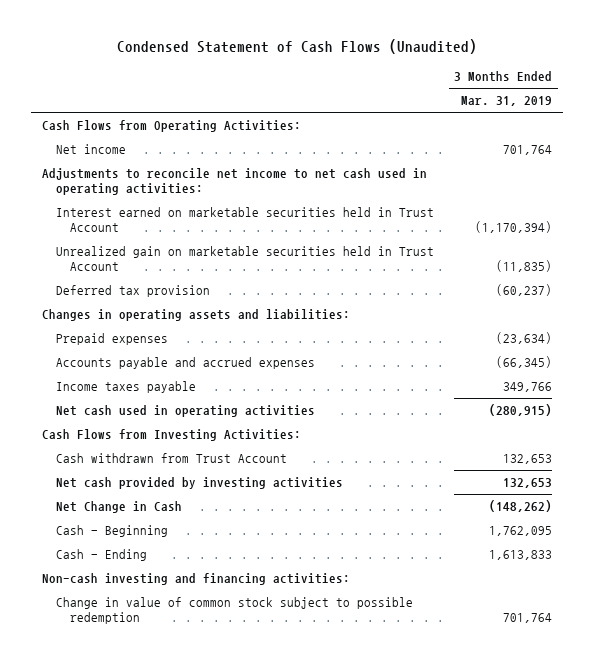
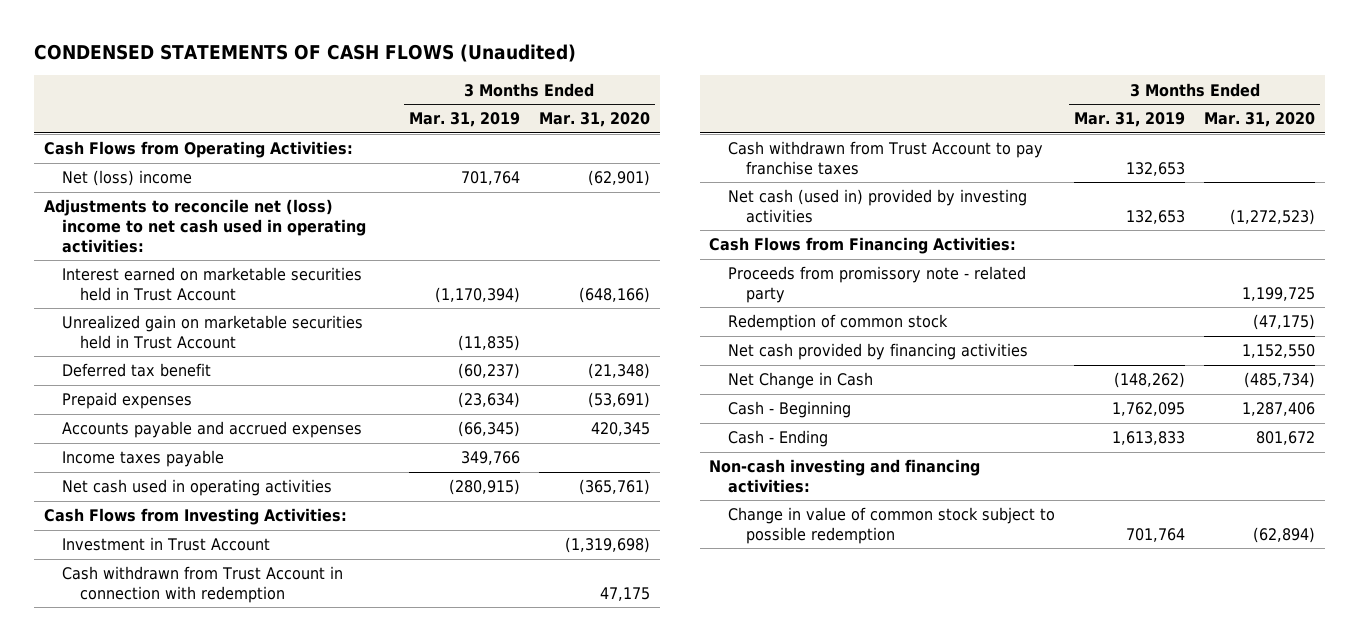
[117,39,478,55] Condensed Statement of Cash Flows (Unaudited) -> [34,44,577,63] CONDENSED STATEMENTS OF CASH FLOWS (Unaudited)
none -> [538,112,650,128] Mar. 31, 2020
[55,144,126,155] Net income -> [62,170,193,187] Net (loss) income
[41,168,427,196] Adjustments to reconcile net income to net cash used in operating activities: -> [44,199,367,253] Adjustments to reconcile net (loss) income to net cash used in operating activities:
[41,309,350,322] Changes in operating assets and liabilities: -> none
[55,285,210,298] Deferred tax provision -> [62,363,212,378] Deferred tax benefit
none -> [62,537,271,552] Investment in Trust Account
none -> [62,566,344,603] Cash withdrawn from Trust Account in connection with redemption
[55,453,287,464] Cash withdrawn from Trust Account -> [727,141,1043,175] Cash withdrawn from Trust Account to pay franchise taxes
[55,477,343,490] Net cash provided by investing activities -> [727,189,1027,223] Net cash (used in) provided by investing activities
none -> [709,237,1017,255] Cash Flows from Financing Activities:
none -> [727,266,1026,303] Proceeds from promissory note - related party
none -> [727,314,948,332] Redemption of common stock
none -> [727,343,1028,361] Net cash provided by financing activities

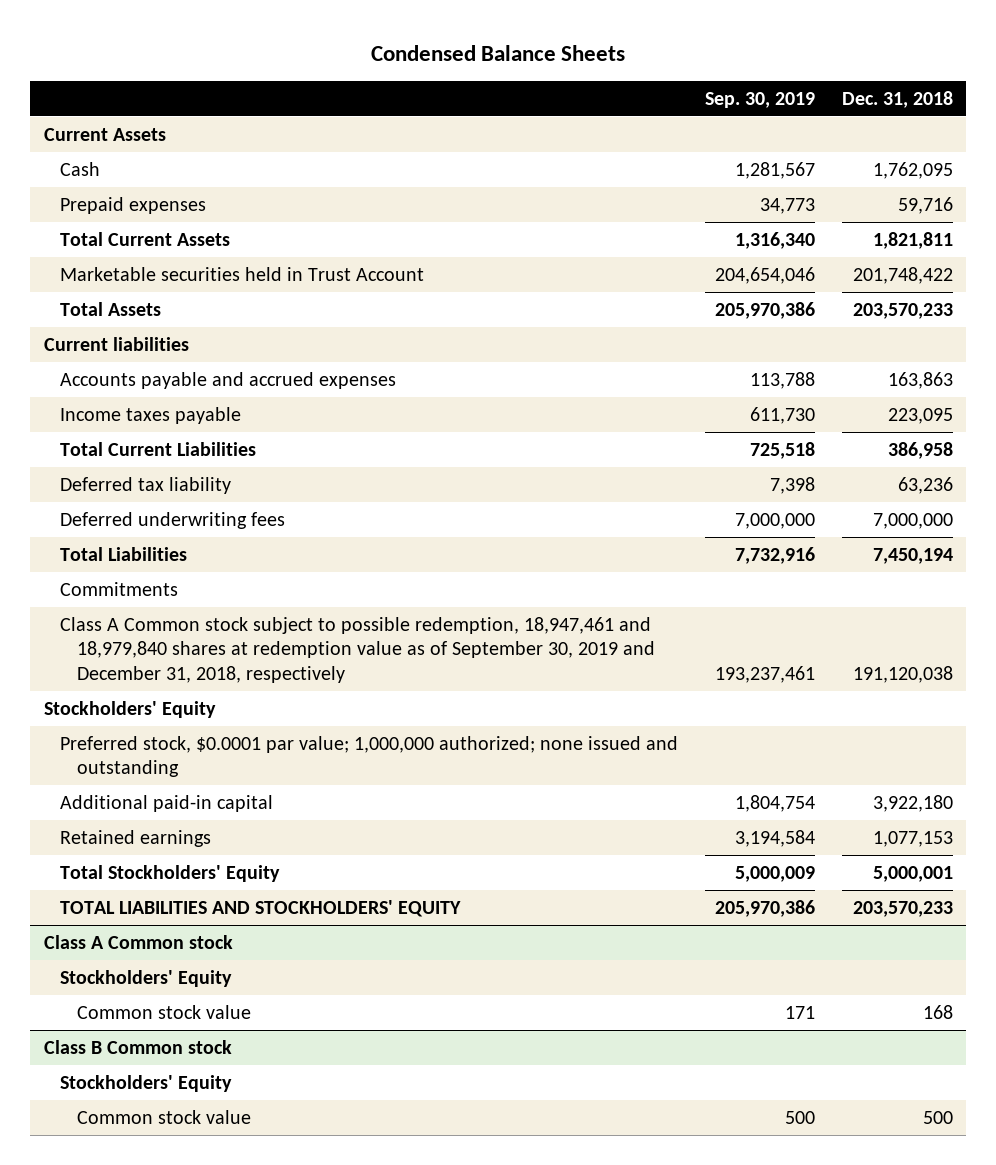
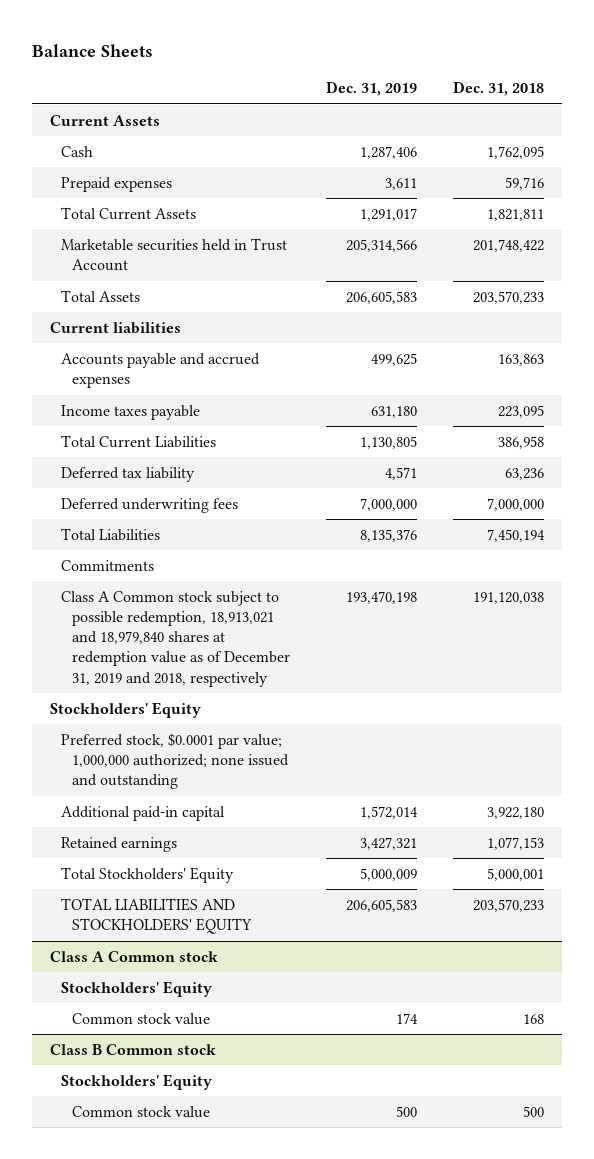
[371,45,626,62] Condensed Balance Sheets -> [32,43,154,57] Balance Sheets
[704,91,815,108] Sep. 30, 2019 -> none
none -> [326,81,418,97] Dec. 31, 2019
[60,616,656,683] Class A Common stock subject to possible redemption, 18,947,461 and 18,979,840 shares at redemption value as of September 30, 2019 and December 31, 2018, respectively -> [61,590,291,687] Class A Common stock subject to possible redemption, 18,913,021 and 18,979,840 shares at redemption value as of December 31, 2019 and 2018, respectively

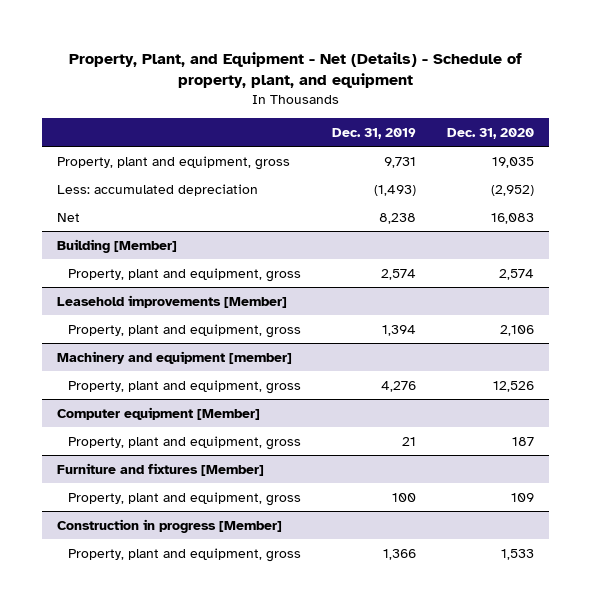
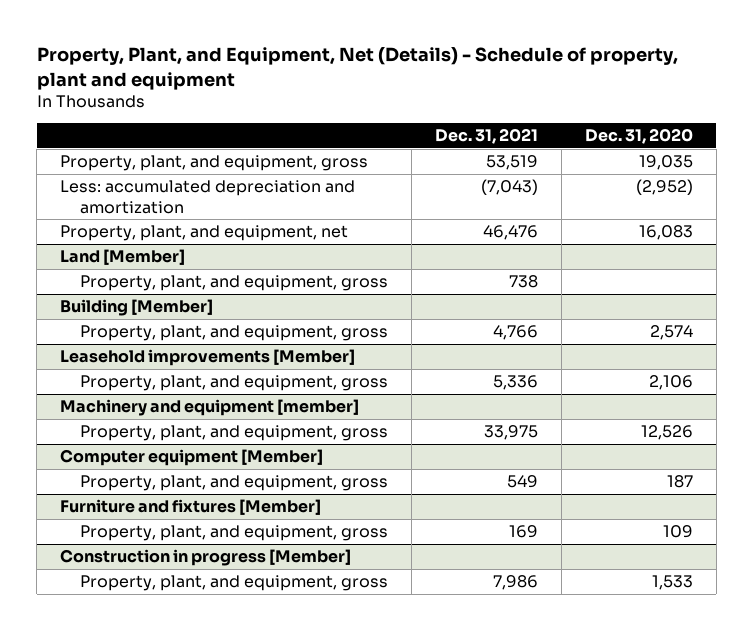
[68,51,522,89] Property, Plant, and Equipment - Net (Details) - Schedule of property, plant, and equipment -> [36,47,678,90] Property, Plant, and Equipment, Net (Details) - Schedule of property, plant and equipment
[331,127,416,139] Dec. 31, 2019 -> none
none -> [434,128,538,145] Dec. 31, 2021
[57,155,291,170] Property, plant and equipment, gross -> [60,155,369,172] Property, plant, and equipment, gross
[57,183,259,196] Less: accumulated depreciation -> [60,180,356,214] Less: accumulated depreciation and amortization
[57,212,81,222] Net -> [60,225,349,242] Property, plant, and equipment, net
none -> [60,249,186,266] Land [Member]
none -> [80,275,389,292] Property, plant, and equipment, gross
[67,267,301,282] Property, plant and equipment, gross -> [80,325,389,342] Property, plant, and equipment, gross
[67,323,301,338] Property, plant and equipment, gross -> [80,375,389,392] Property, plant, and equipment, gross
[67,379,301,394] Property, plant and equipment, gross -> [80,425,389,442] Property, plant, and equipment, gross
[67,435,301,450] Property, plant and equipment, gross -> [80,475,389,492] Property, plant, and equipment, gross
[67,491,301,506] Property, plant and equipment, gross -> [80,525,389,542] Property, plant, and equipment, gross
[67,547,301,562] Property, plant and equipment, gross -> [80,575,389,592] Property, plant, and equipment, gross

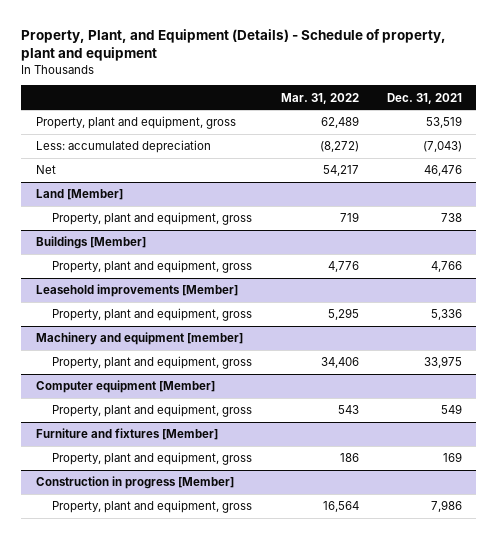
[36,47,678,90] Property, Plant, and Equipment, Net (Details) - Schedule of property, plant and equipment -> [21,28,447,61] Property, Plant, and Equipment (Details) - Schedule of property, plant and equipment
[584,128,693,145] Dec. 31, 2020 -> none
none -> [280,92,359,104] Mar. 31, 2022
[60,155,369,172] Property, plant, and equipment, gross -> [35,116,236,130] Property, plant and equipment, gross
[60,180,356,214] Less: accumulated depreciation and amortization -> [35,140,211,154] Less: accumulated depreciation
[60,225,349,242] Property, plant, and equipment, net -> [35,165,56,175] Net
[80,275,389,292] Property, plant, and equipment, gross -> [52,212,253,226] Property, plant and equipment, gross
[60,299,214,317] Building [Member] -> [35,236,146,250] Buildings [Member]
[80,325,389,342] Property, plant, and equipment, gross -> [52,260,253,274] Property, plant and equipment, gross
[80,375,389,392] Property, plant, and equipment, gross -> [52,308,253,322] Property, plant and equipment, gross
[80,425,389,442] Property, plant, and equipment, gross -> [52,356,253,370] Property, plant and equipment, gross
[80,475,389,492] Property, plant, and equipment, gross -> [52,404,253,418] Property, plant and equipment, gross
[80,525,389,542] Property, plant, and equipment, gross -> [52,452,253,466] Property, plant and equipment, gross
[80,575,389,592] Property, plant, and equipment, gross -> [52,500,253,514] Property, plant and equipment, gross

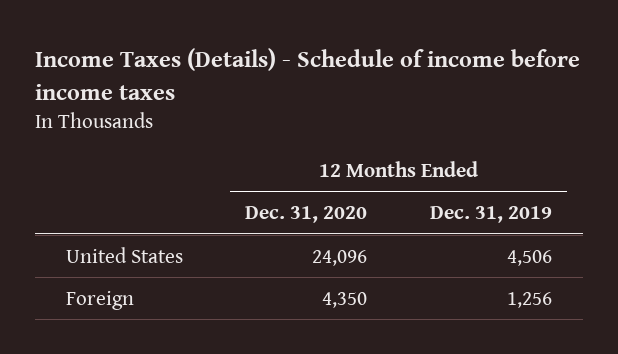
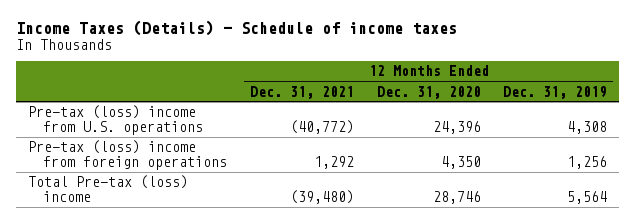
[34,48,580,100] Income Taxes (Details) - Schedule of income before income taxes -> [16,20,458,37] Income Taxes (Details) - Schedule of income taxes
none -> [249,85,354,99] Dec. 31, 2021
[65,246,183,263] United States -> none
none -> [27,105,203,136] Pre-tax (loss) income from U.S. operations
[65,290,134,310] Foreign -> [27,140,227,171] Pre-tax (loss) income from foreign operations
none -> [27,175,188,203] Total Pre-tax (loss) income

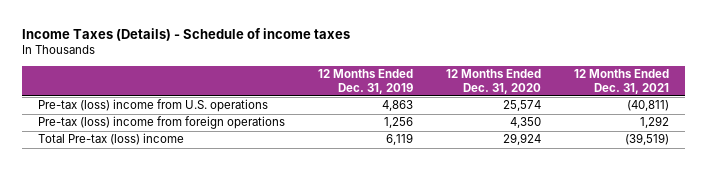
[289,120,354,135] (40,772) -> [626,100,669,112] (40,811)
[432,121,481,135] 24,396 -> [503,100,542,112] 25,574
[567,121,608,135] 4,308 -> [382,100,414,112] 4,863
[289,190,354,205] (39,480) -> [624,133,669,146] (39,519)
[432,191,481,205] 28,746 -> [503,133,542,146] 29,924
[567,191,608,205] 5,564 -> [386,133,414,146] 6,119

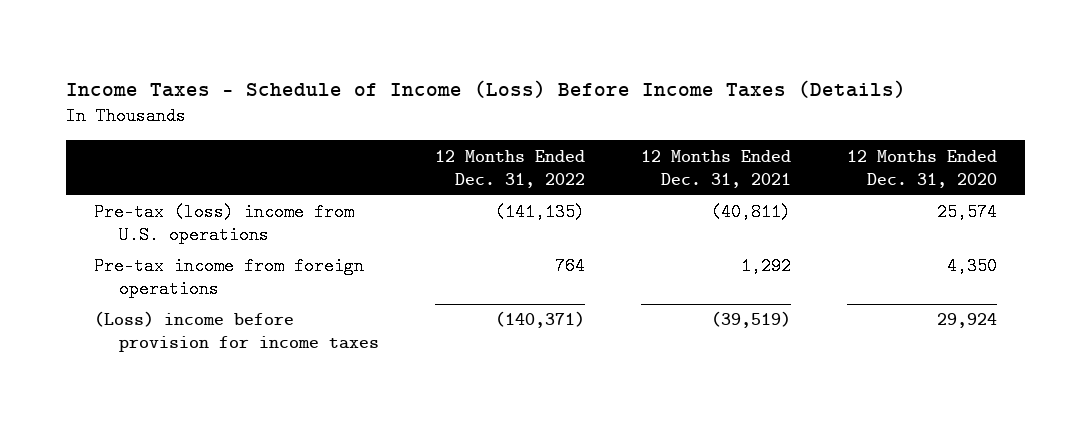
[21,28,350,42] Income Taxes (Details) - Schedule of income taxes -> [66,79,907,98] Income Taxes - Schedule of Income (Loss) Before Income Taxes (Details)
[318,69,414,94] 12 Months Ended Dec. 31, 2019 -> none
none -> [434,149,585,188] 12 Months Ended Dec. 31, 2022
[38,116,286,130] Pre-tax (loss) income from foreign operations -> [94,257,365,299] Pre-tax income from foreign operations
[38,133,185,146] Total Pre-tax (loss) income -> [94,311,380,353] (Loss) income before provision for income taxes

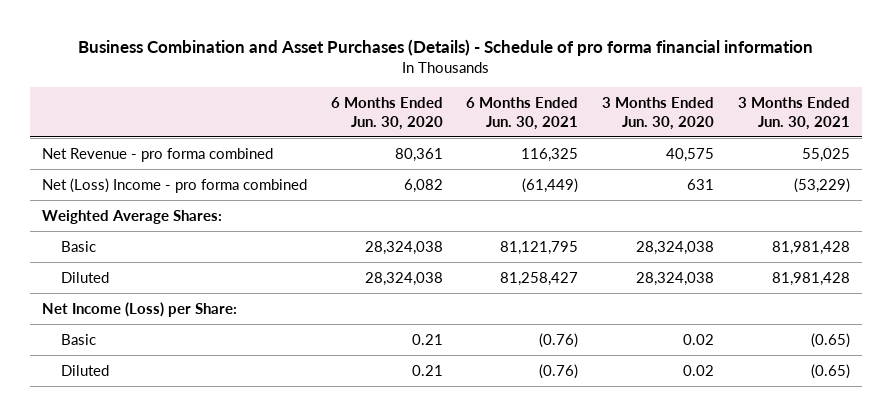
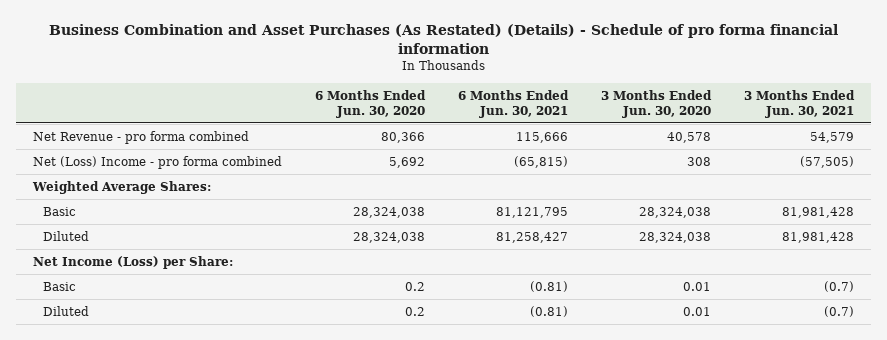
[77,38,813,56] Business Combination and Asset Purchases (Details) - Schedule of pro forma financial information -> [48,24,838,55] Business Combination and Asset Purchases (As Restated) (Details) - Schedule of pro forma financial information
[394,147,443,162] 80,361 -> [380,131,425,143] 80,366
[521,147,579,162] 116,325 -> [516,131,569,143] 115,666
[666,147,715,162] 40,575 -> [667,131,712,143] 40,578
[802,147,851,162] 55,025 -> [810,131,855,143] 54,579
[403,178,443,193] 6,082 -> [388,156,425,168] 5,692
[522,177,579,193] (61,449) -> [514,155,569,168] (65,815)
[687,178,715,190] 631 -> [687,156,712,166] 308
[794,177,851,193] (53,229) -> [800,155,855,168] (57,505)
[411,333,443,345] 0.21 -> [404,281,425,291] 0.2
[539,332,579,348] (0.76) -> [530,280,569,292] (0.81)
[683,333,715,345] 0.02 -> [683,281,712,291] 0.01
[811,332,851,348] (0.65) -> [824,280,855,292] (0.7)
[411,364,443,376] 0.21 -> [404,306,425,316] 0.2
[539,363,579,379] (0.76) -> [530,305,569,317] (0.81)
[683,364,715,376] 0.02 -> [683,306,712,316] 0.01
[811,363,851,379] (0.65) -> [824,305,855,317] (0.7)

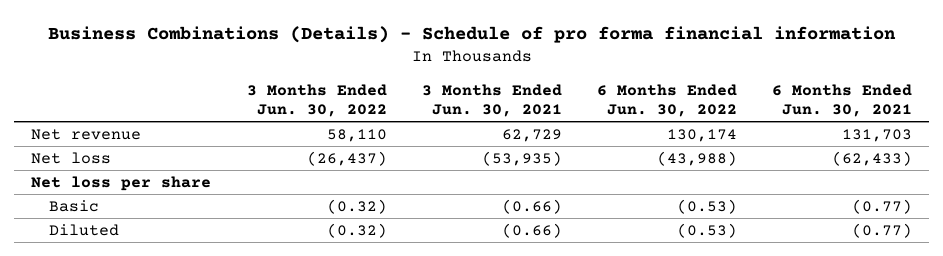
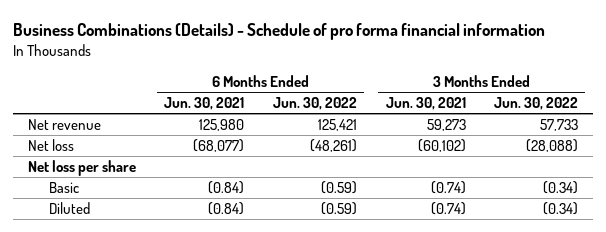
[326,128,387,142] 58,110 -> [540,118,579,131] 57,733
[501,128,562,142] 62,729 -> [426,118,466,131] 59,273
[666,128,737,142] 130,174 -> [317,118,357,131] 125,421
[841,128,912,142] 131,703 -> [199,118,245,131] 125,980
[306,150,387,166] (26,437) -> [526,138,579,152] (28,088)
[481,150,562,166] (53,935) -> [417,138,466,152] (60,102)
[656,150,737,166] (43,988) -> [309,138,357,152] (48,261)
[831,150,912,166] (62,433) -> [193,138,245,152] (68,077)
[326,198,387,214] (0.32) -> [543,180,579,194] (0.34)
[501,198,562,214] (0.66) -> [430,180,466,194] (0.74)
[676,198,737,214] (0.53) -> [320,180,357,194] (0.59)
[851,198,912,214] (0.77) -> [208,180,245,194] (0.84)
[326,222,387,238] (0.32) -> [543,201,579,215] (0.34)
[501,222,562,238] (0.66) -> [430,201,466,215] (0.74)
[676,222,737,238] (0.53) -> [320,201,357,215] (0.59)
[851,222,912,238] (0.77) -> [208,201,245,215] (0.84)

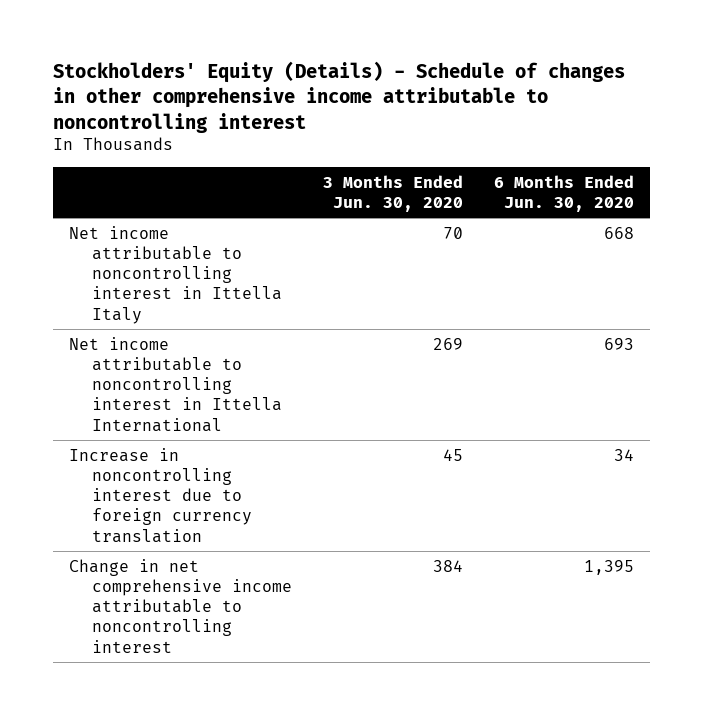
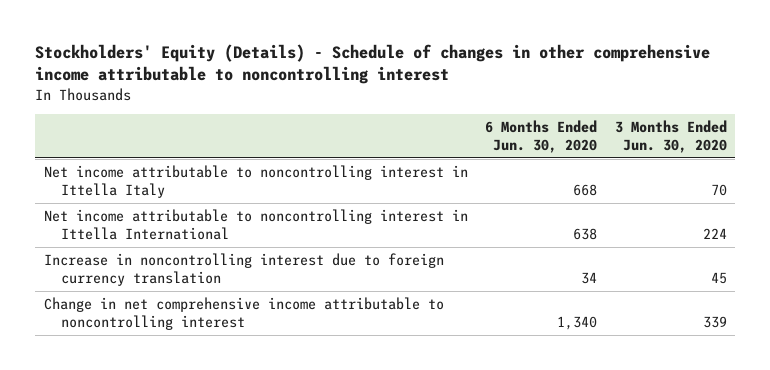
[432,337,463,350] 269 -> [702,227,727,239] 224
[604,337,635,350] 693 -> [573,227,598,240] 638
[432,559,463,572] 384 -> [702,315,727,328] 339
[584,559,635,575] 1,395 -> [557,315,598,330] 1,340

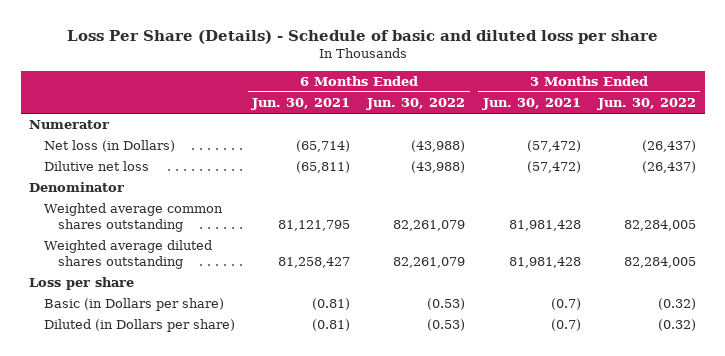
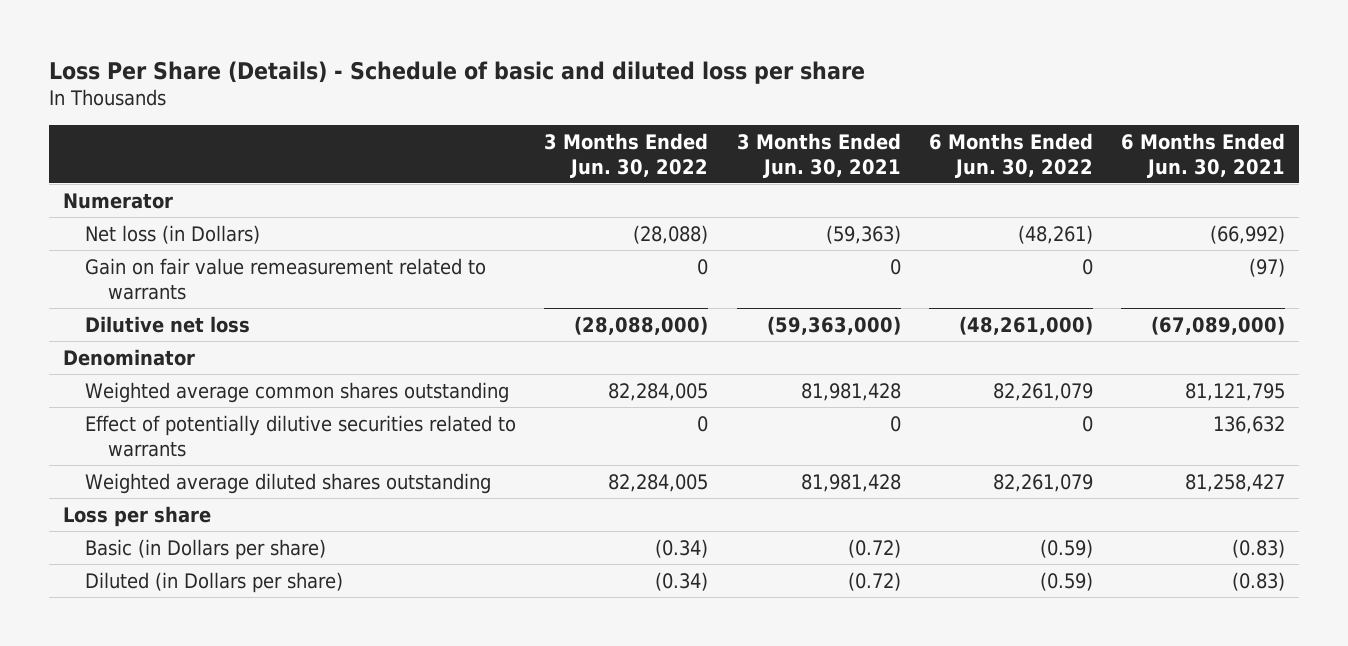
[296,140,351,153] (65,714) -> [1210,224,1286,244] (66,992)
[411,140,466,153] (43,988) -> [1017,224,1093,244] (48,261)
[526,140,581,153] (57,472) -> [825,224,901,244] (59,363)
[642,140,697,153] (26,437) -> [633,224,709,244] (28,088)
none -> [85,257,487,300] Gain on fair value remeasurement related to warrants
[296,161,351,174] (65,811) -> [1151,315,1286,335] (67,089,000)
[411,161,466,174] (43,988) -> [958,315,1093,335] (48,261,000)
[526,161,581,174] (57,472) -> [766,315,901,335] (59,363,000)
[642,161,697,174] (26,437) -> [574,315,709,335] (28,088,000)
none -> [85,414,517,457] Effect of potentially dilutive securities related to warrants
[312,298,351,311] (0.81) -> [1232,538,1286,558] (0.83)
[427,298,466,311] (0.53) -> [1039,538,1093,558] (0.59)
[550,298,581,311] (0.7) -> [847,538,901,558] (0.72)
[658,298,697,311] (0.32) -> [655,538,709,558] (0.34)
[312,319,351,332] (0.81) -> [1232,571,1286,591] (0.83)
[427,319,466,332] (0.53) -> [1039,571,1093,591] (0.59)
[550,319,581,332] (0.7) -> [847,571,901,591] (0.72)
[658,319,697,332] (0.32) -> [655,571,709,591] (0.34)

